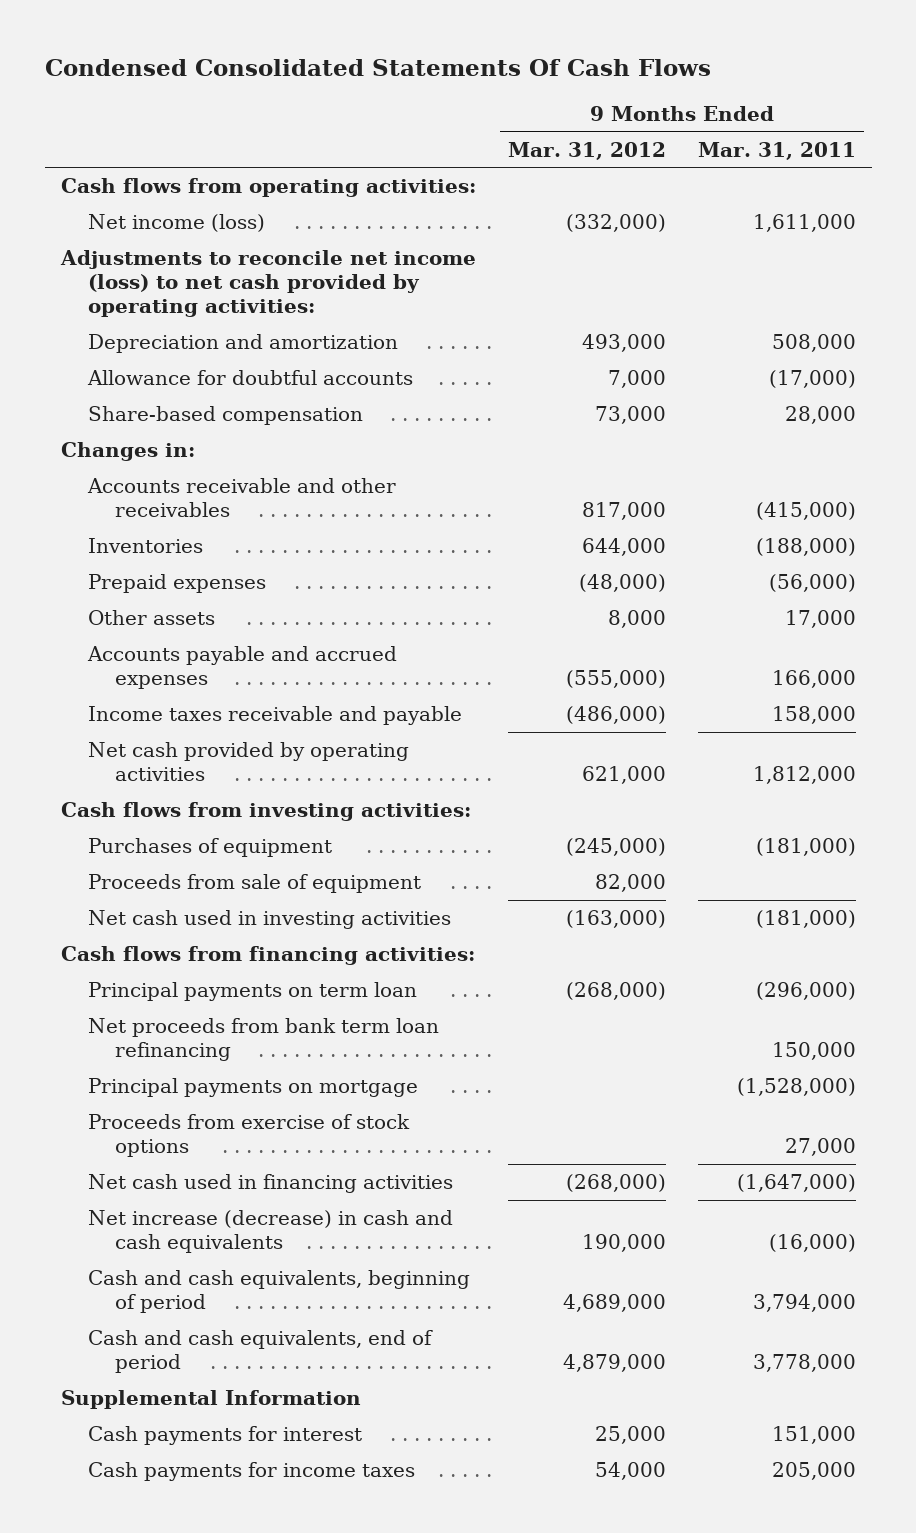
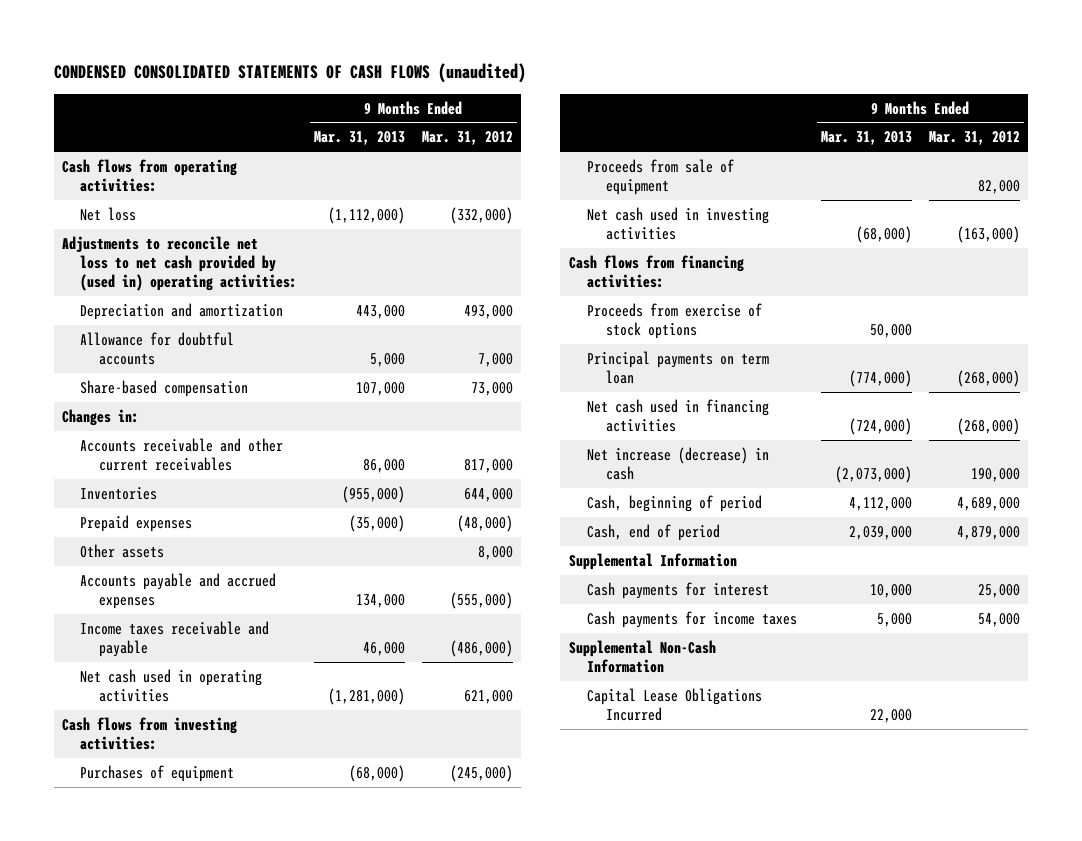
[44,59,711,77] Condensed Consolidated Statements Of Cash Flows -> [53,62,526,83] CONDENSED CONSOLIDATED STATEMENTS OF CASH FLOWS (unaudited)
[697,142,856,161] Mar. 31, 2011 -> none
none -> [314,131,406,146] Mar. 31, 2013
[87,214,265,233] Net income (loss) -> [80,206,137,221] Net loss
[59,250,476,318] Adjustments to reconcile net income (loss) to net cash provided by operating activities: -> [61,235,298,292] Adjustments to reconcile net loss to net cash provided by (used in) operating activities:
[86,478,396,518] Accounts receivable and other receivables -> [80,437,284,472] Accounts receivable and other current receivables
[87,742,409,782] Net cash provided by operating activities -> [80,668,263,703] Net cash used in operating activities
[87,1018,439,1062] Net proceeds from bank term loan refinancing -> none
[87,1078,418,1098] Principal payments on mortgage -> none
[87,982,417,1002] Principal payments on term loan -> [587,350,770,385] Principal payments on term loan
[87,1210,453,1254] Net increase (decrease) in cash and cash equivalents -> [587,446,770,481] Net increase (decrease) in cash
[87,1270,470,1314] Cash and cash equivalents, beginning of period -> [587,494,763,512] Cash, beginning of period
[87,1330,433,1374] Cash and cash equivalents, end of period -> [587,523,721,541] Cash, end of period
none -> [568,639,716,674] Supplemental Non-Cash Information
none -> [587,687,763,722] Capital Lease Obligations Incurred

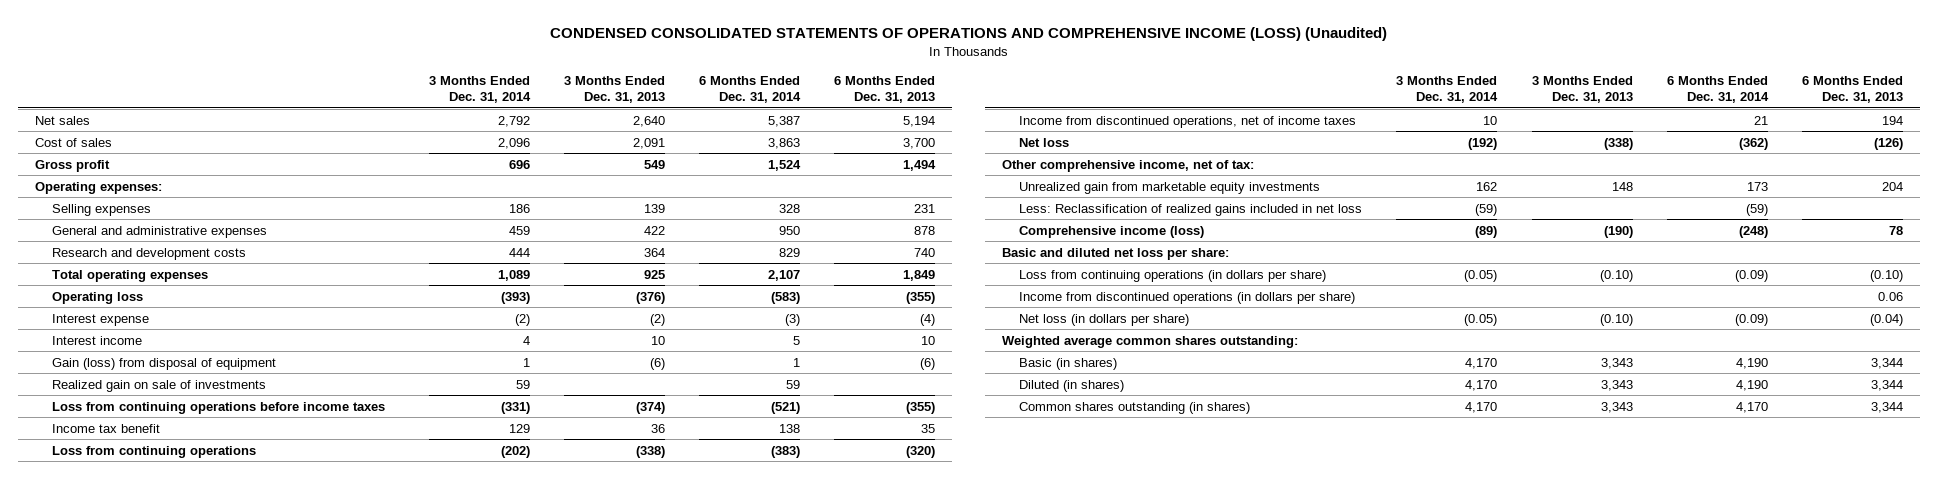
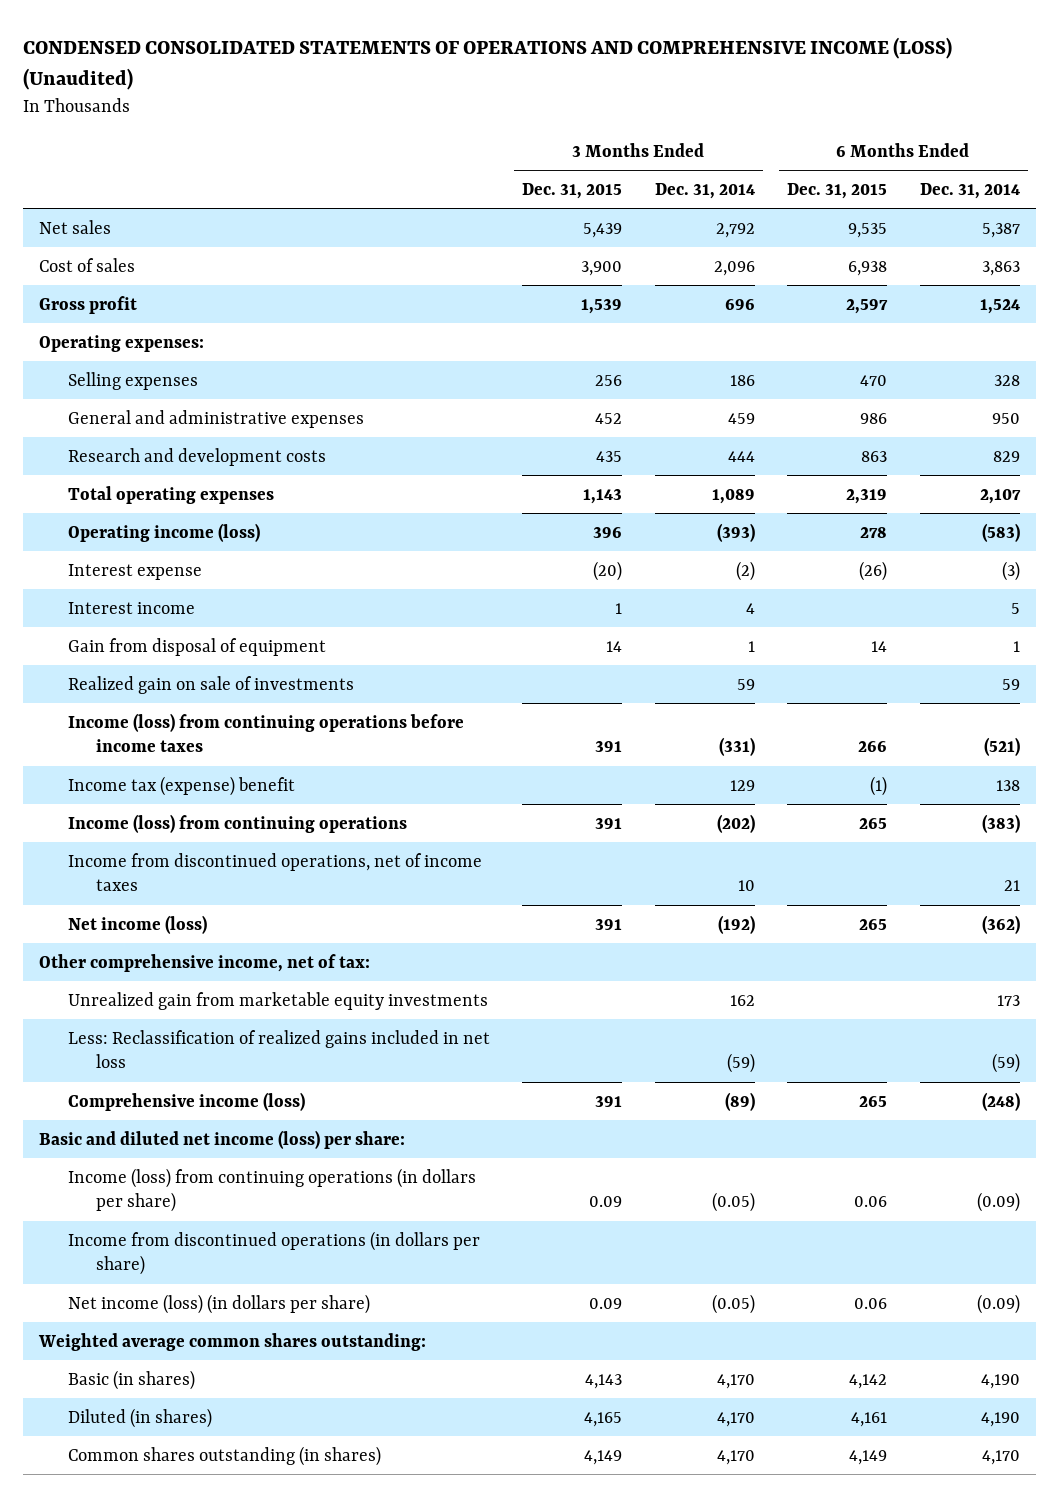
[564,75,666,104] 3 Months Ended Dec. 31, 2013 -> none
[834,75,936,104] 6 Months Ended Dec. 31, 2013 -> none
none -> [522,183,623,200] Dec. 31, 2015
none -> [787,183,888,200] Dec. 31, 2015
[51,291,143,304] Operating loss -> [67,522,260,542] Operating income (loss)
[51,357,276,370] Gain (loss) from disposal of equipment -> [67,637,326,656] Gain from disposal of equipment
[51,401,385,414] Loss from continuing operations before income taxes -> [67,712,464,753] Income (loss) from continuing operations before income taxes
[51,423,160,433] Income tax benefit -> [67,775,295,796] Income tax (expense) benefit
[51,445,256,458] Loss from continuing operations -> [67,813,407,833] Income (loss) from continuing operations
[1019,137,1070,147] Net loss -> [67,914,207,934] Net income (loss)
[1002,247,1230,260] Basic and diluted net loss per share: -> [39,1129,406,1149] Basic and diluted net income (loss) per share:
[1019,269,1327,282] Loss from continuing operations (in dollars per share) -> [67,1167,476,1213] Income (loss) from continuing operations (in dollars per share)
[1019,313,1190,326] Net loss (in dollars per share) -> [67,1293,370,1314] Net income (loss) (in dollars per share)

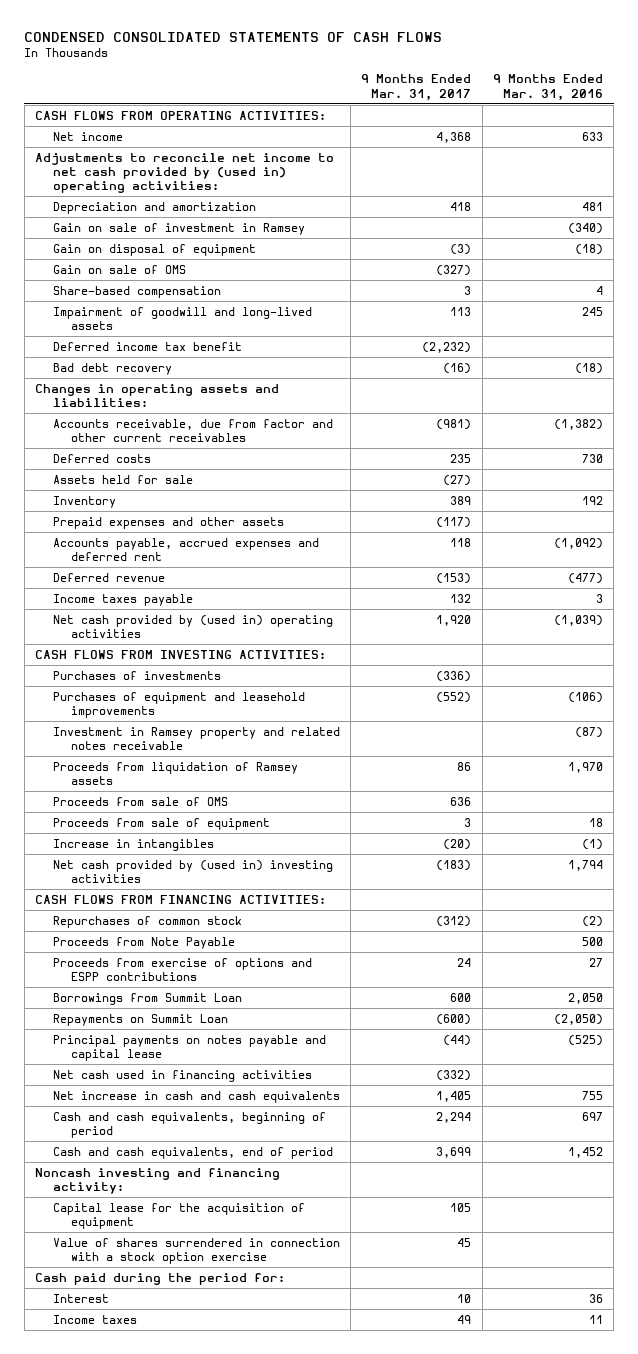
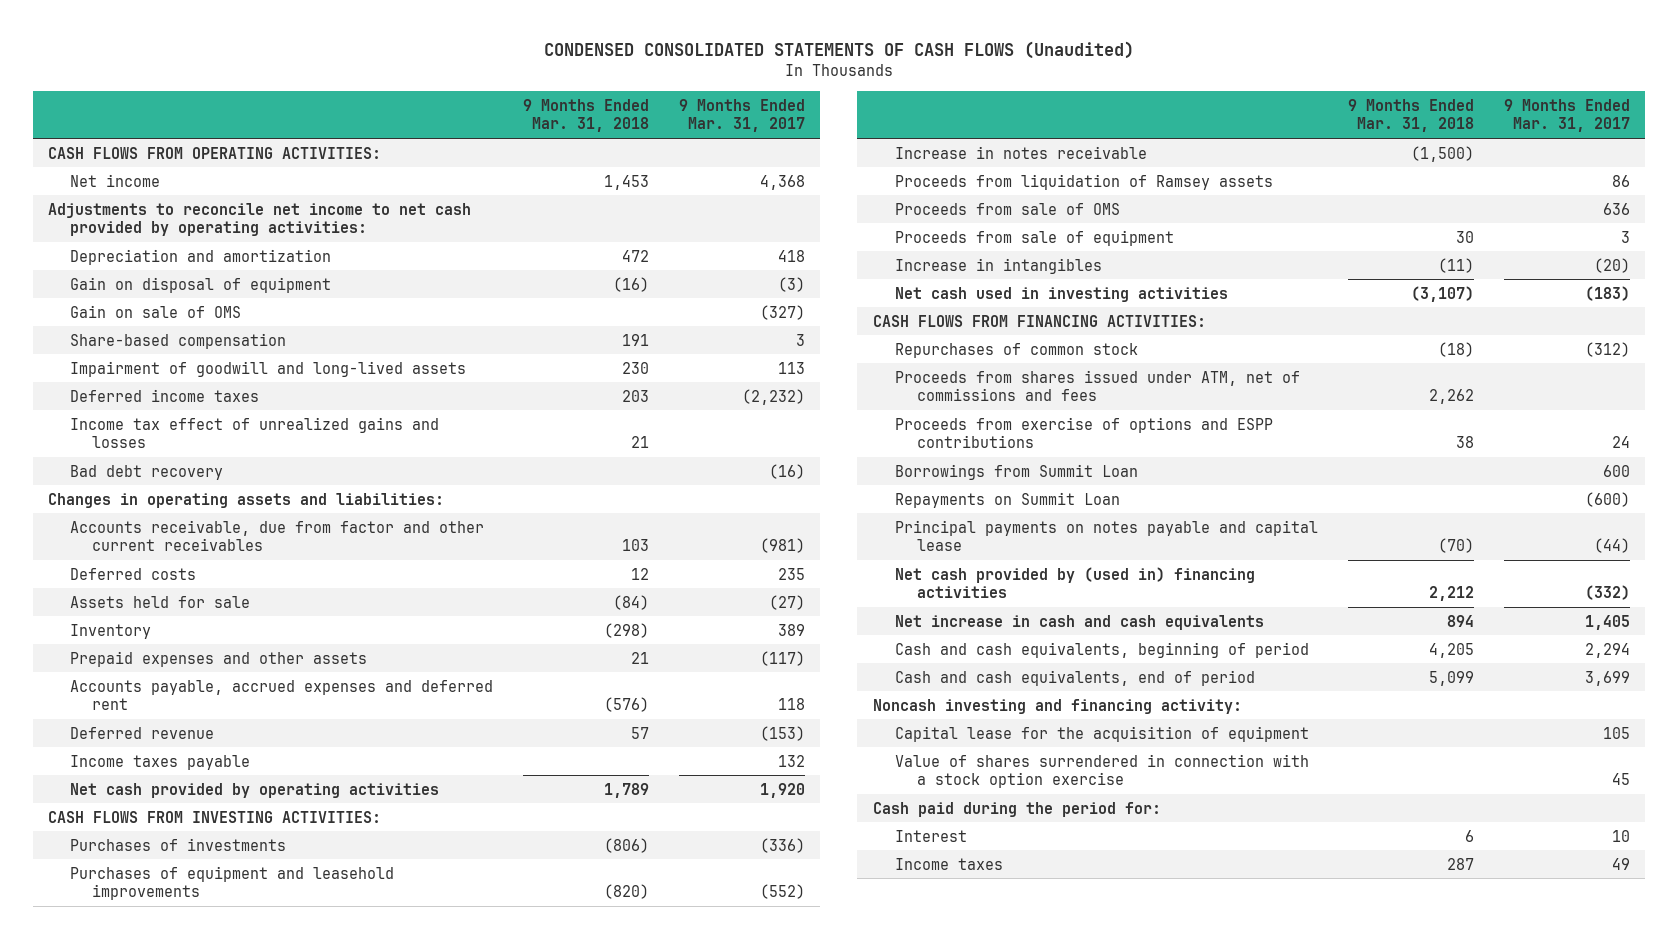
[24,31,443,42] CONDENSED CONSOLIDATED STATEMENTS OF CASH FLOWS -> [543,41,1134,60] CONDENSED CONSOLIDATED STATEMENTS OF CASH FLOWS (Unaudited)
[492,74,603,101] 9 Months Ended Mar. 31, 2016 -> none
none -> [523,98,650,133] 9 Months Ended Mar. 31, 2018
[34,152,334,194] Adjustments to reconcile net income to net cash provided by (used in) operating activities: -> [48,202,472,237] Adjustments to reconcile net income to net cash provided by operating activities:
[52,222,305,235] Gain on sale of investment in Ramsey -> none
[52,341,242,351] Deferred income tax benefit -> [70,388,260,402] Deferred income taxes
none -> [70,416,440,449] Income tax effect of unrealized gains and losses
[52,614,333,638] Net cash provided by (used in) operating activities -> [70,782,440,798] Net cash provided by operating activities
[52,726,340,750] Investment in Ramsey property and related notes receivable -> none
none -> [894,145,1147,159] Increase in notes receivable
[52,859,333,883] Net cash provided by (used in) investing activities -> [894,286,1228,302] Net cash used in investing activities
[52,936,235,949] Proceeds from Note Payable -> none
none -> [894,369,1300,402] Proceeds from shares issued under ATM, net of commissions and fees
[52,1069,312,1082] Net cash used in financing activities -> [894,566,1255,599] Net cash provided by (used in) financing activities

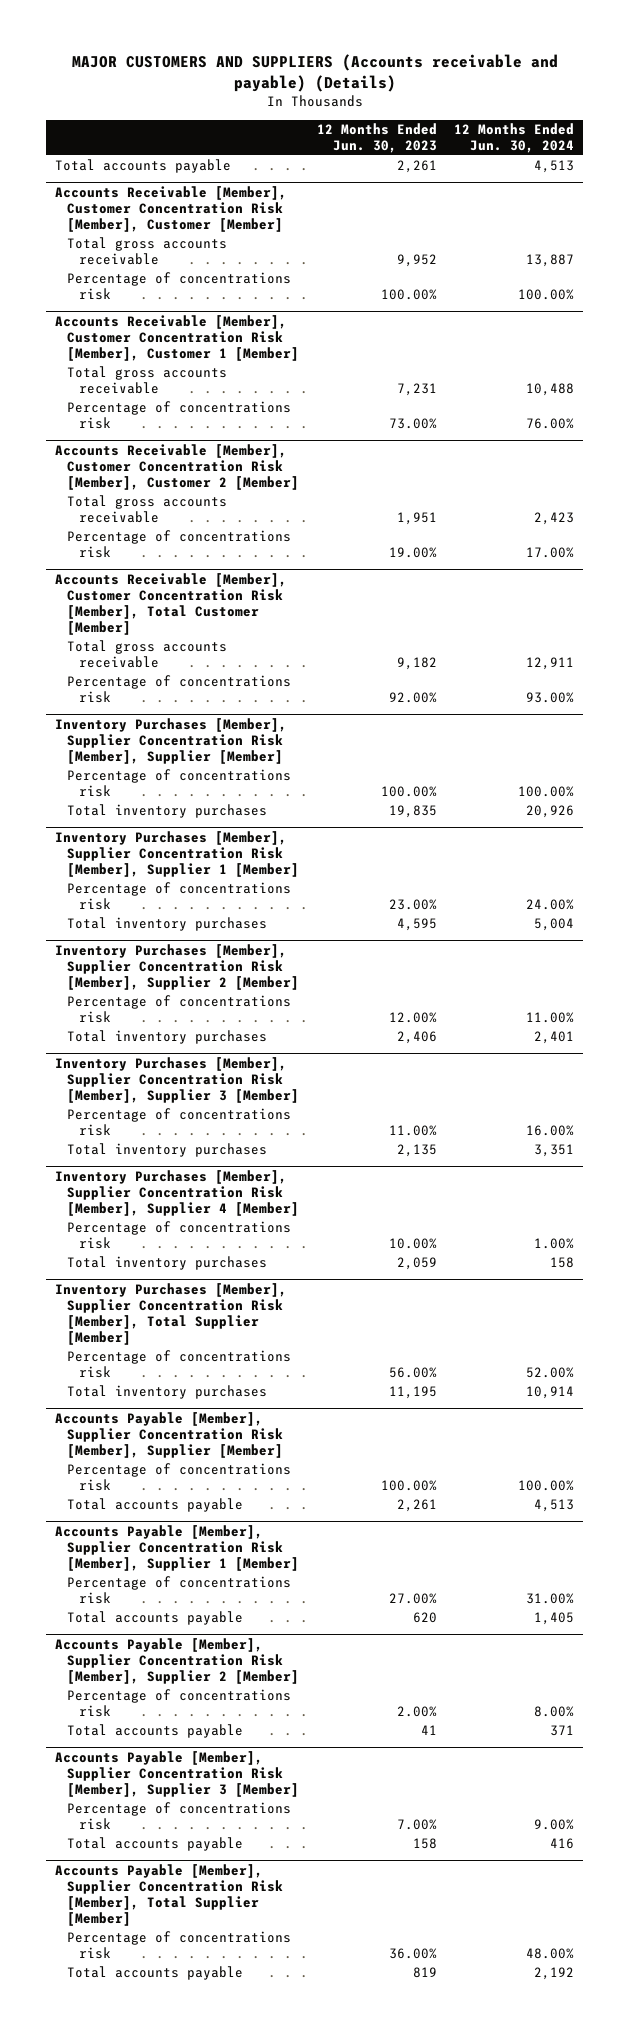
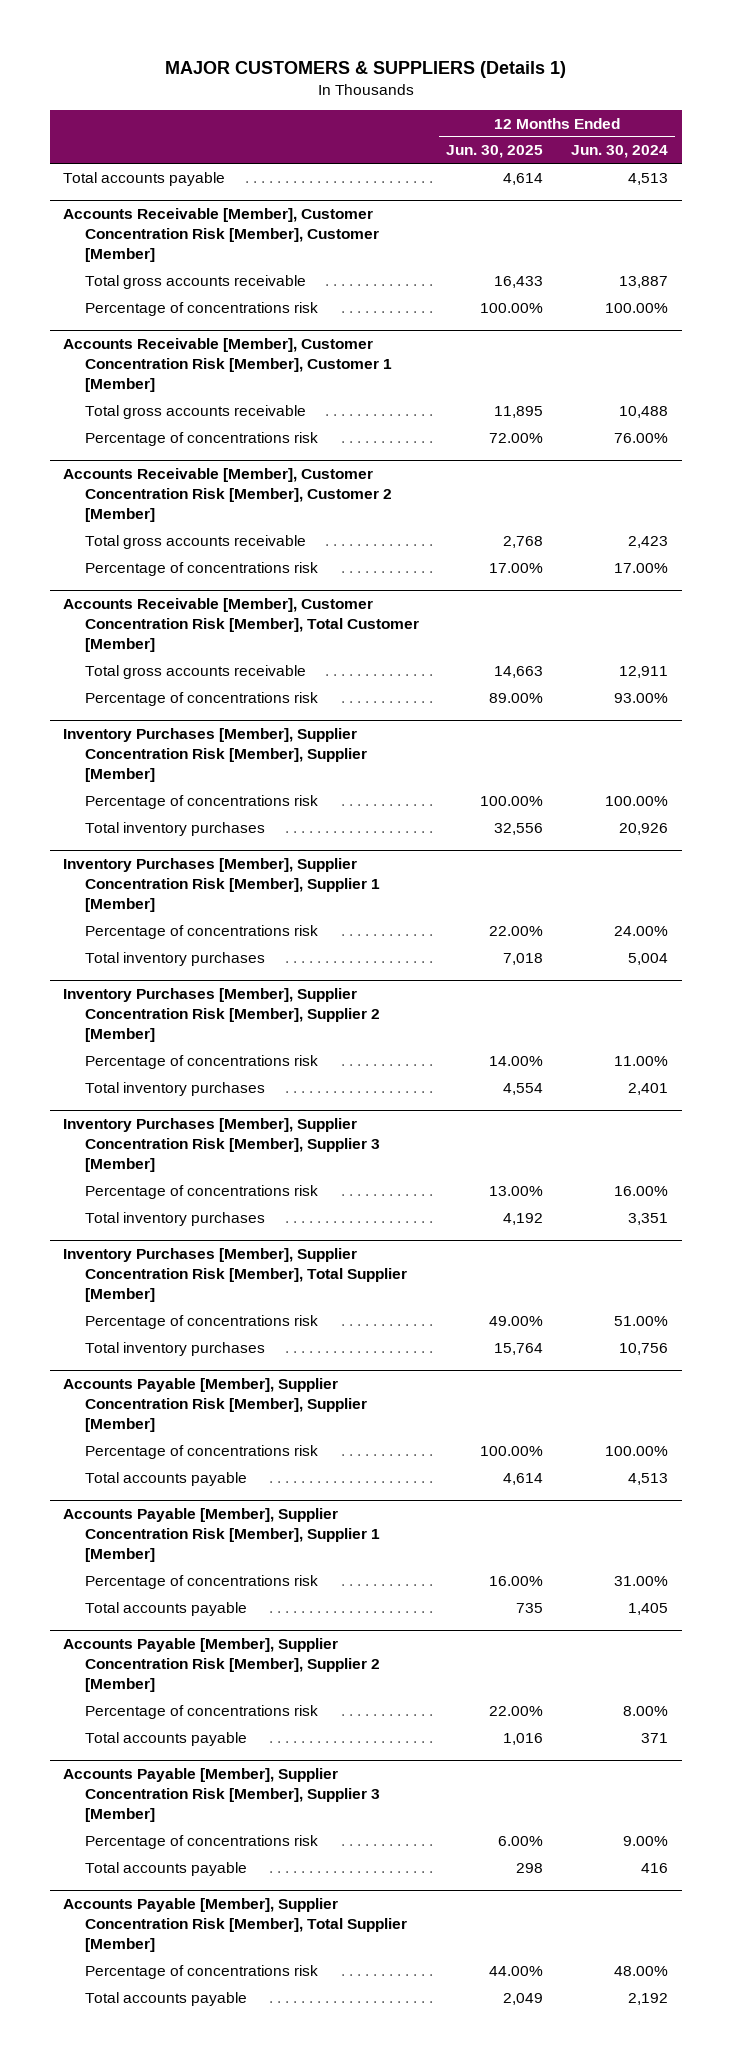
[71,54,558,93] MAJOR CUSTOMERS AND SUPPLIERS (Accounts receivable and payable) (Details) -> [164,60,566,78] MAJOR CUSTOMERS & SUPPLIERS (Details 1)
[316,122,437,153] 12 Months Ended Jun. 30, 2023 -> none
none -> [446,145,544,159] Jun. 30, 2025
[55,1170,300,1217] Inventory Purchases [Member], Supplier Concentration Risk [Member], Supplier 4 [Member] -> none
[67,1221,292,1250] Percentage of concentrations risk -> none
[67,1256,268,1271] Total inventory purchases -> none
[526,1367,575,1379] 52.00% -> [614,1315,669,1326] 51.00%
[526,1386,575,1400] 10,914 -> [619,1342,669,1355] 10,756

